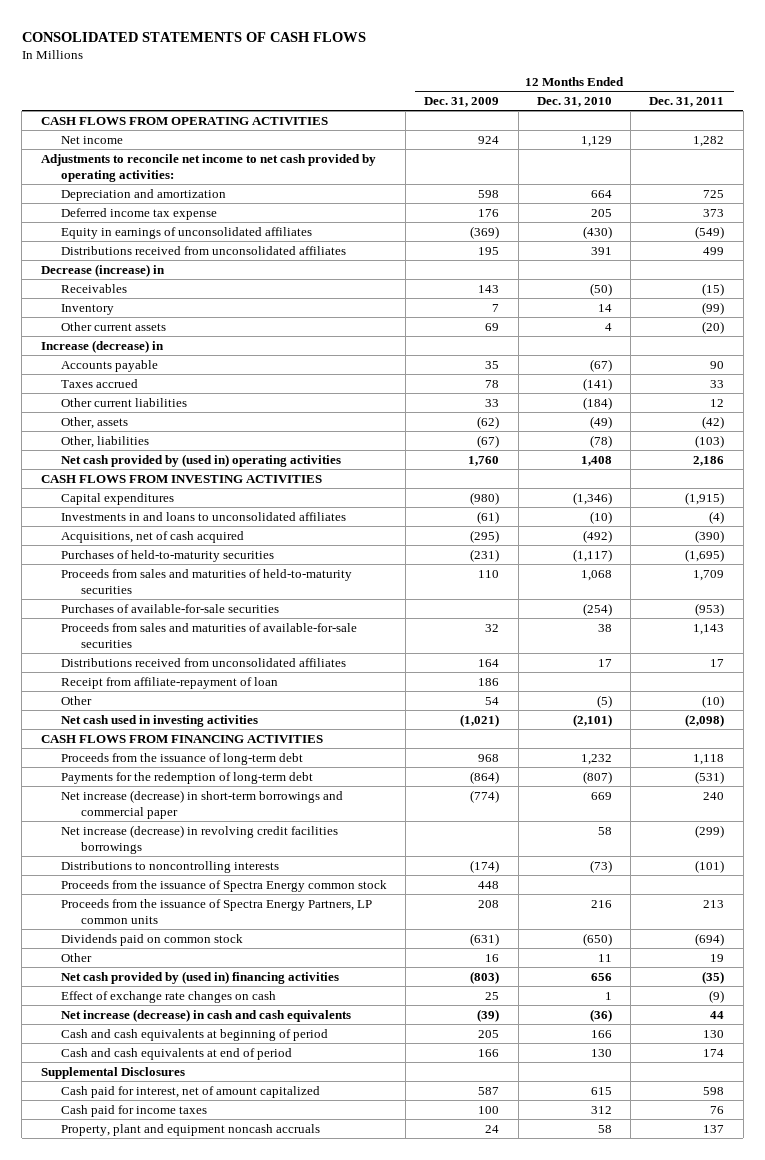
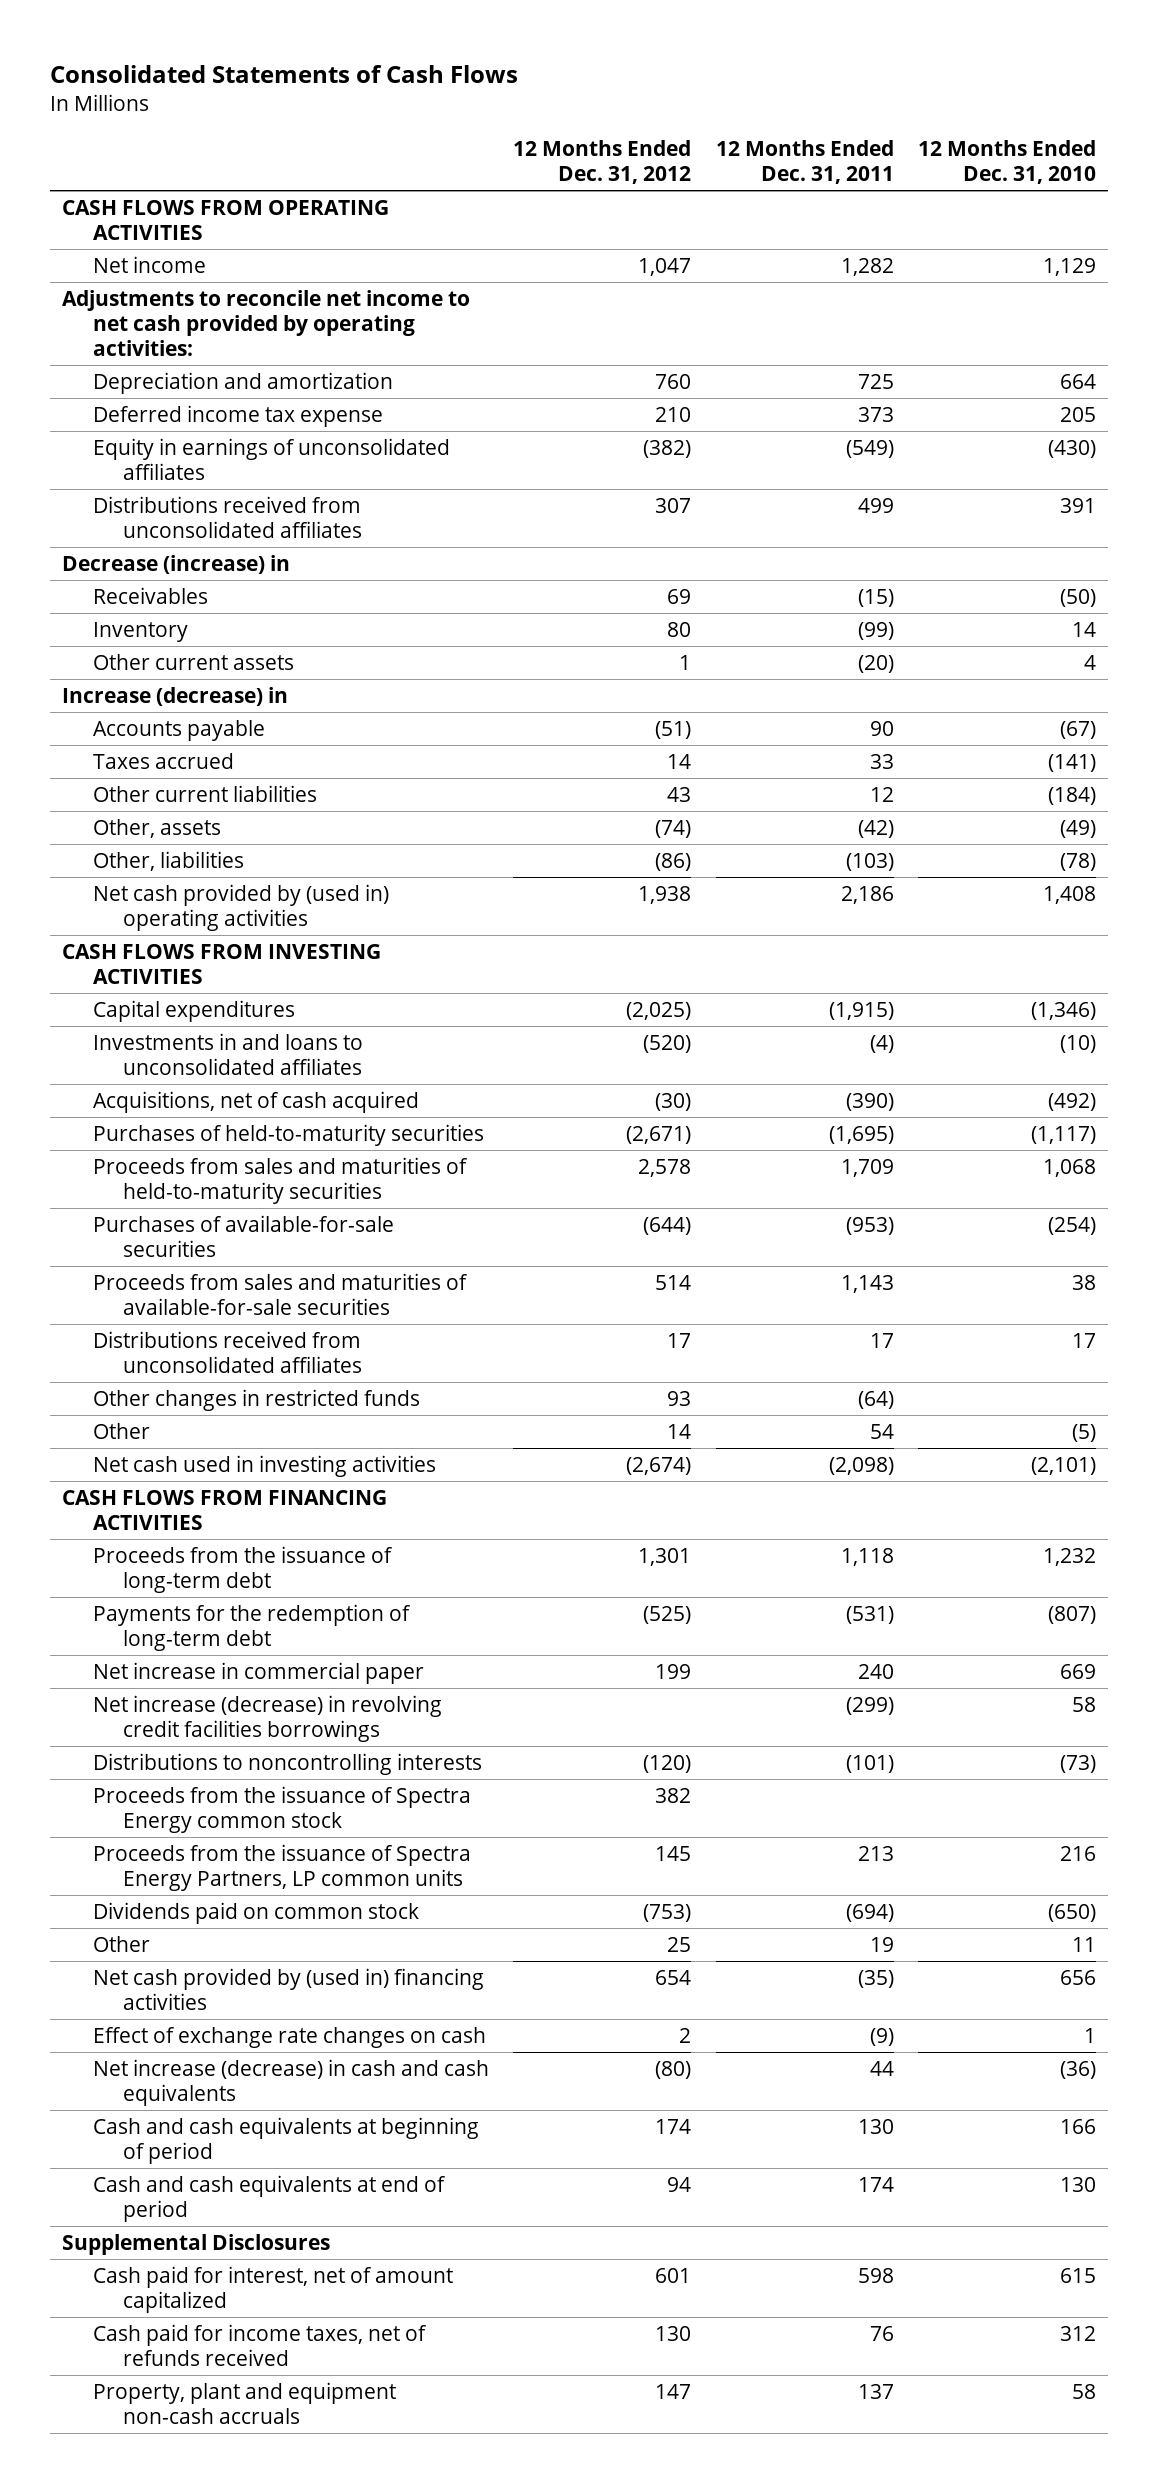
[21,31,366,42] CONSOLIDATED STATEMENTS OF CASH FLOWS -> [49,64,518,83] Consolidated Statements of Cash Flows
[424,96,500,107] Dec. 31, 2009 -> none
none -> [513,140,692,185] 12 Months Ended Dec. 31, 2012
[60,676,278,689] Receipt from affiliate-repayment of loan -> none
none -> [92,1389,420,1412] Other changes in restricted funds
[702,694,725,708] (10) -> [869,1424,894,1440] 54
[60,789,343,819] Net increase (decrease) in short-term borrowings and commercial paper -> [92,1662,424,1685] Net increase in commercial paper
[60,1104,207,1117] Cash paid for income taxes -> [92,2324,427,2367] Cash paid for income taxes, net of refunds received
[60,1123,320,1136] Property, plant and equipment noncash accruals -> [92,2382,396,2425] Property, plant and equipment non-cash accruals

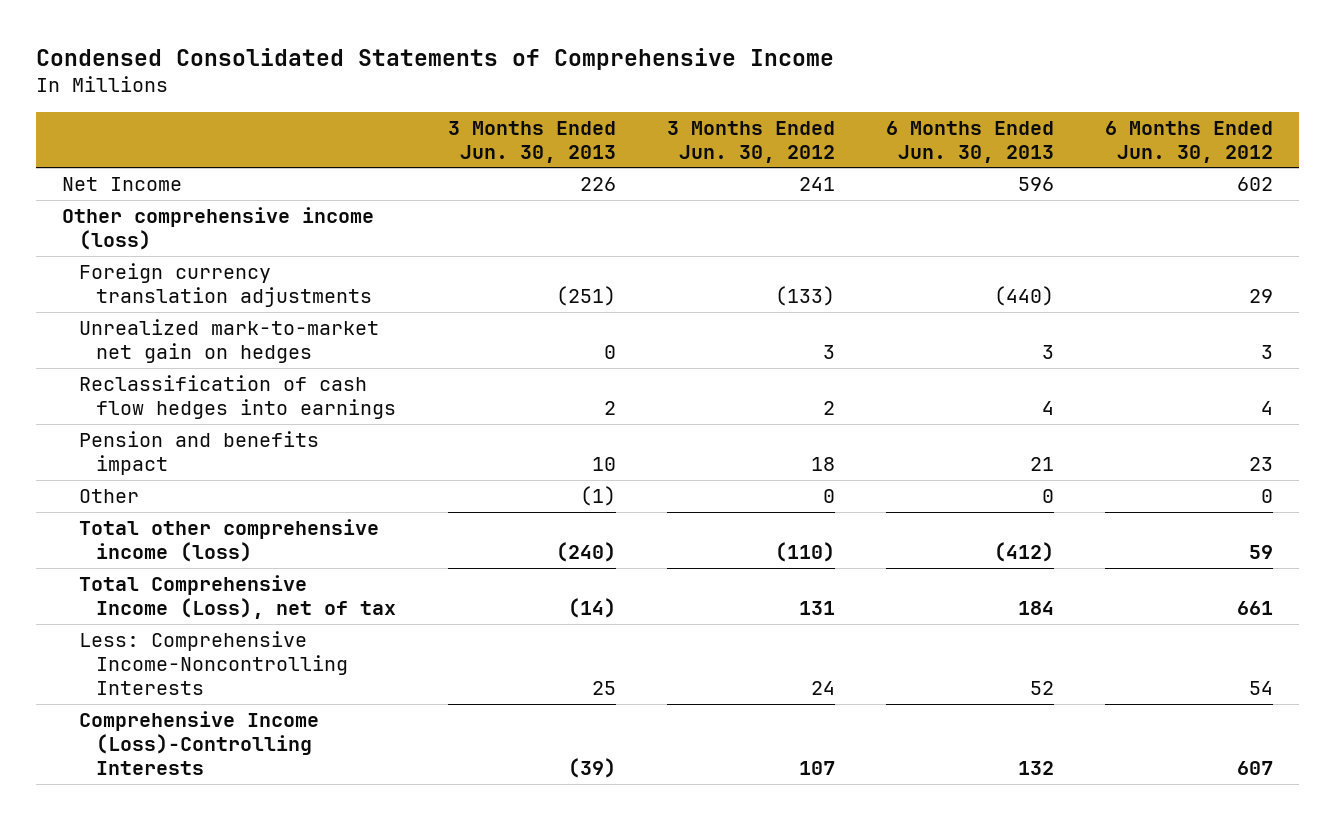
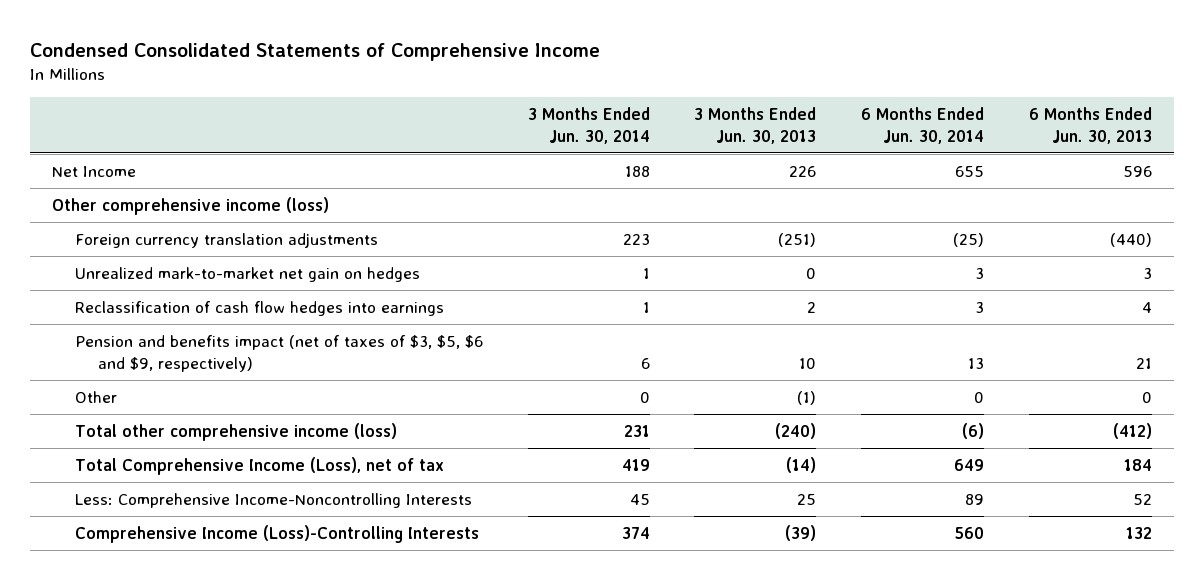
[666,120,835,163] 3 Months Ended Jun. 30, 2012 -> none
[1105,120,1274,163] 6 Months Ended Jun. 30, 2012 -> none
none -> [527,106,650,144] 3 Months Ended Jun. 30, 2014
none -> [861,106,985,144] 6 Months Ended Jun. 30, 2014
[78,431,319,475] Pension and benefits impact -> [75,334,484,372] Pension and benefits impact (net of taxes of $3, $5, $6 and $9, respectively)

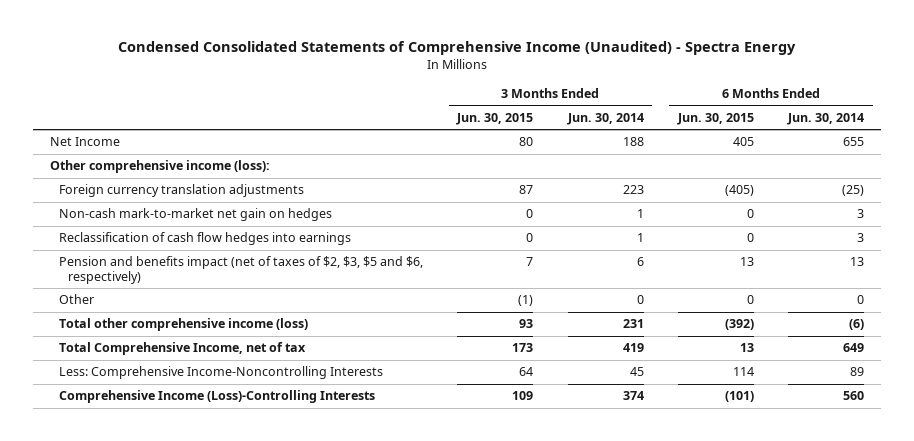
[30,42,601,61] Condensed Consolidated Statements of Comprehensive Income -> [118,41,797,56] Condensed Consolidated Statements of Comprehensive Income (Unaudited) - Spectra Energy
[694,106,817,144] 3 Months Ended Jun. 30, 2013 -> none
[1028,106,1152,144] 6 Months Ended Jun. 30, 2013 -> none
none -> [456,112,534,125] Jun. 30, 2015
none -> [676,112,754,125] Jun. 30, 2015
[52,196,330,215] Other comprehensive income (loss) -> [50,160,271,174] Other comprehensive income (loss):
[75,266,421,282] Unrealized mark-to-market net gain on hedges -> [59,208,333,222] Non-cash mark-to-market net gain on hedges
[75,334,484,372] Pension and benefits impact (net of taxes of $3, $5, $6 and $9, respectively) -> [59,256,424,284] Pension and benefits impact (net of taxes of $2, $3, $5 and $6, respectively)
[75,456,445,475] Total Comprehensive Income (Loss), net of tax -> [59,342,307,356] Total Comprehensive Income, net of tax

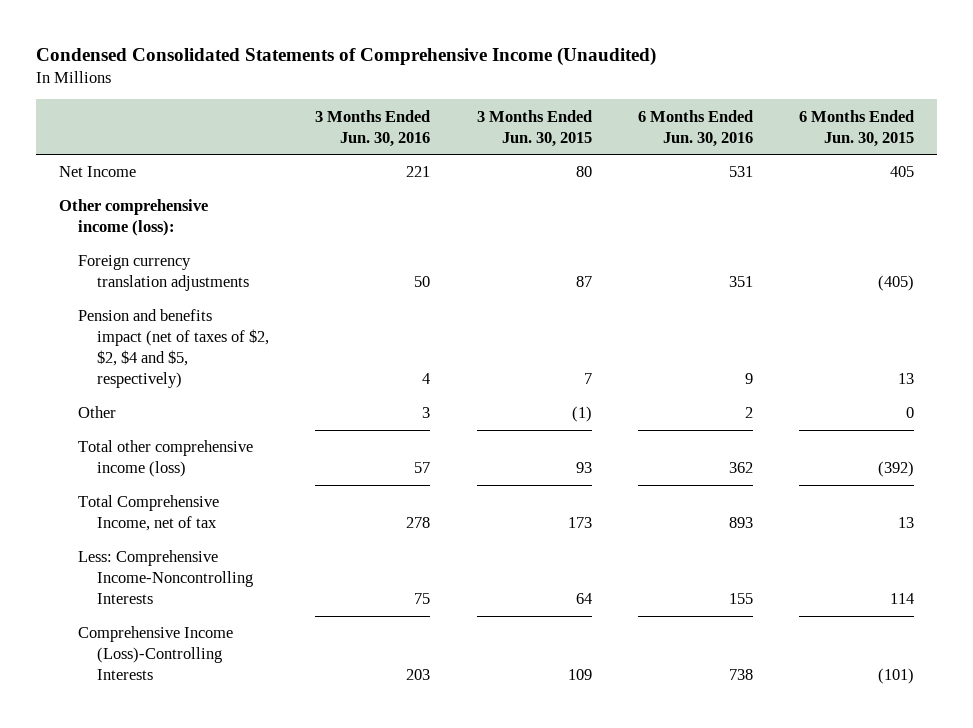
[118,41,797,56] Condensed Consolidated Statements of Comprehensive Income (Unaudited) - Spectra Energy -> [35,47,656,67] Condensed Consolidated Statements of Comprehensive Income (Unaudited)
[566,112,644,125] Jun. 30, 2014 -> none
[787,112,865,125] Jun. 30, 2014 -> none
none -> [315,109,431,147] 3 Months Ended Jun. 30, 2016
none -> [637,109,753,147] 6 Months Ended Jun. 30, 2016
[59,208,333,222] Non-cash mark-to-market net gain on hedges -> none
[59,232,352,246] Reclassification of cash flow hedges into earnings -> none
[59,256,424,284] Pension and benefits impact (net of taxes of $2, $3, $5 and $6, respectively) -> [77,309,270,389] Pension and benefits impact (net of taxes of $2, $2, $4 and $5, respectively)

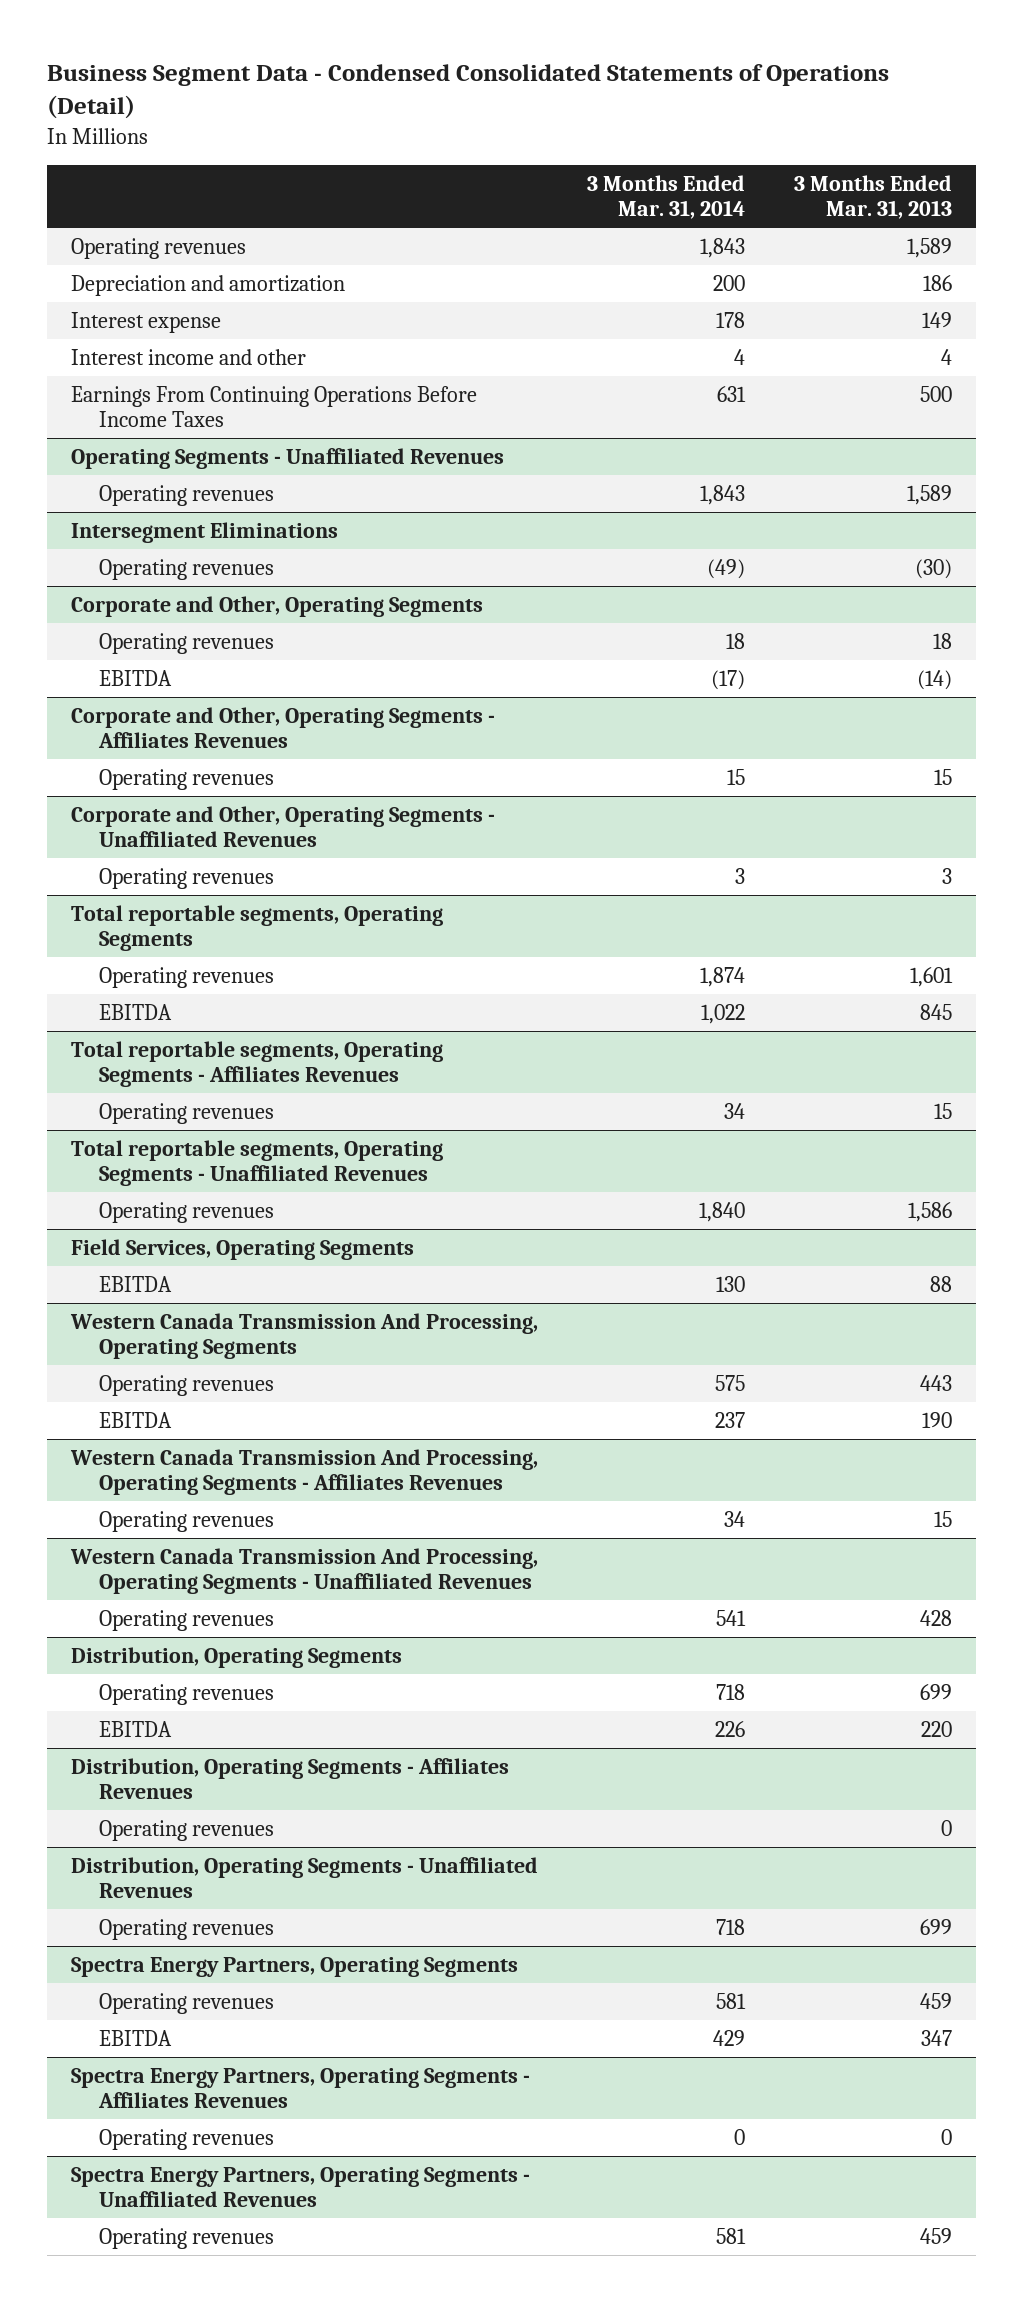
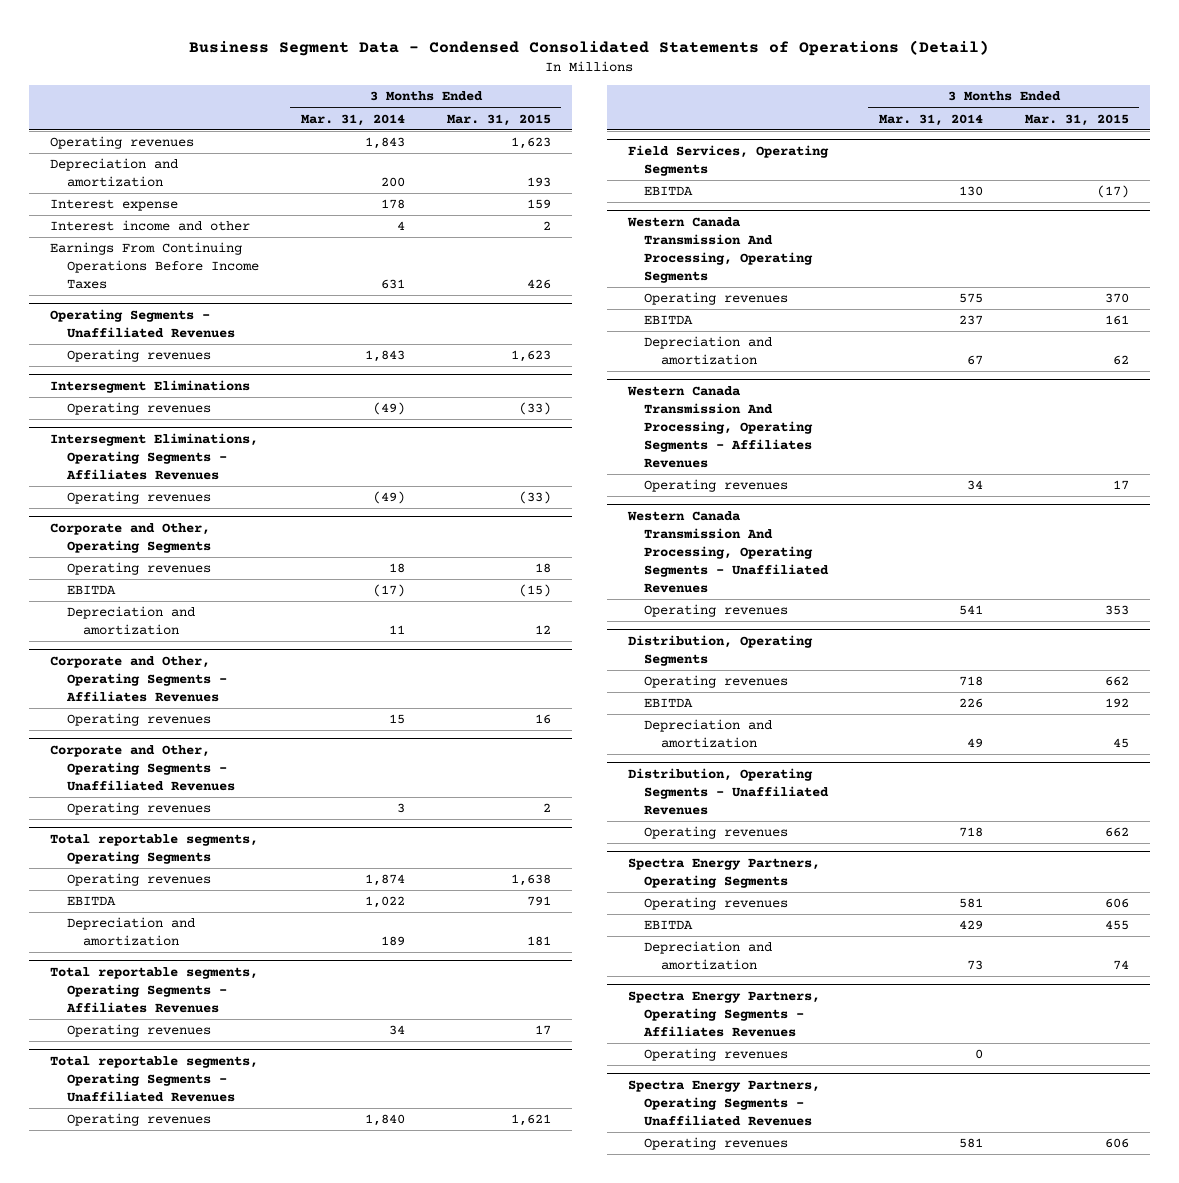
[793,175,952,220] 3 Months Ended Mar. 31, 2013 -> none
none -> [446,113,551,126] Mar. 31, 2015
none -> [50,433,259,481] Intersegment Eliminations, Operating Segments - Affiliates Revenues
none -> [66,491,211,505] Operating revenues
none -> [66,606,195,636] Depreciation and amortization
none -> [66,917,195,947] Depreciation and amortization
none -> [644,336,773,366] Depreciation and amortization
[71,1757,510,1799] Distribution, Operating Segments - Affiliates Revenues -> none
[99,1819,275,1841] Operating revenues -> none
none -> [644,719,773,749] Depreciation and amortization
none -> [644,941,773,971] Depreciation and amortization

